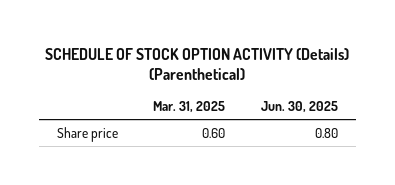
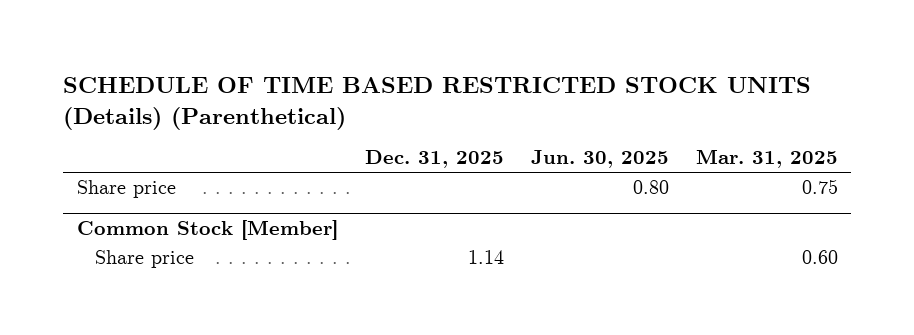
[45,47,350,81] SCHEDULE OF STOCK OPTION ACTIVITY (Details) (Parenthetical) -> [62,77,811,130] SCHEDULE OF TIME BASED RESTRICTED STOCK UNITS (Details) (Parenthetical)
none -> [364,150,504,169] Dec. 31, 2025
[202,127,226,138] 0.60 -> [801,179,838,195] 0.75
none -> [76,219,338,240] Common Stock [Member]
none -> [95,250,195,269] Share price

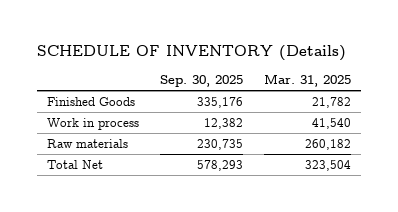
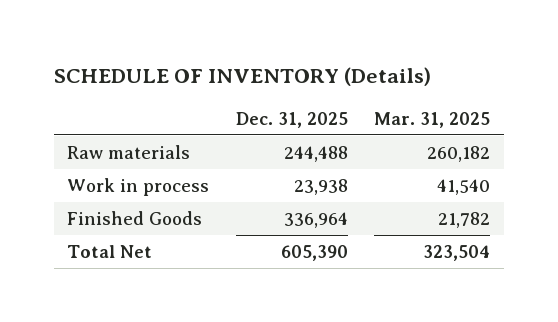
[159,74,243,87] Sep. 30, 2025 -> none
none -> [235,111,348,128] Dec. 31, 2025
[47,118,140,131] Work in process -> [67,178,210,197] Work in process
[47,97,136,107] Finished Goods -> [67,211,203,226] Finished Goods

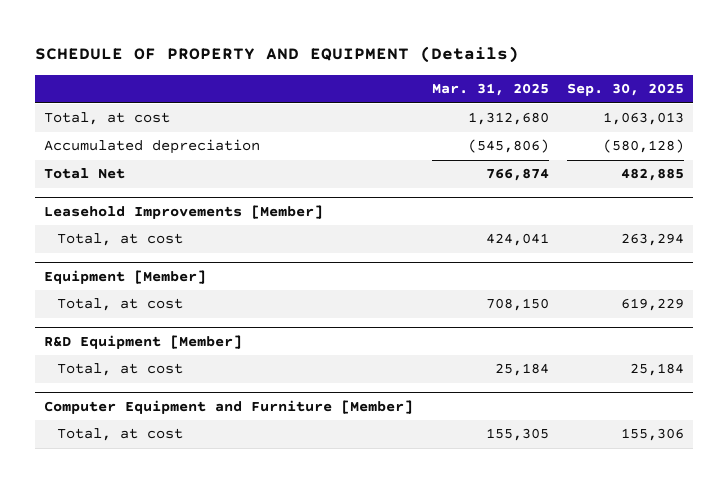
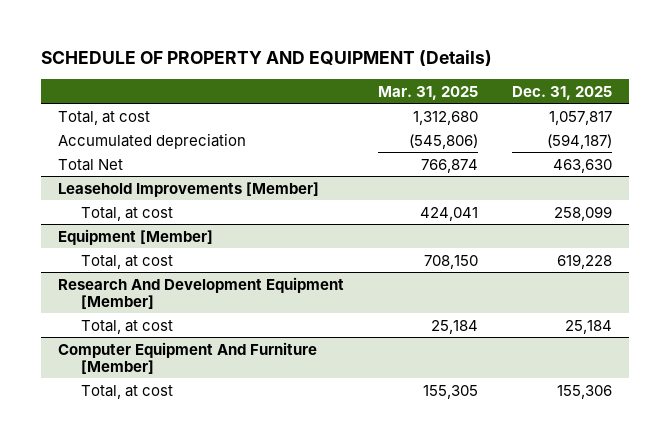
[566,83,684,97] Sep. 30, 2025 -> none
none -> [511,85,612,100] Dec. 31, 2025
[44,334,243,349] R&D Equipment [Member] -> [57,276,344,309] Research And Development Equipment [Member]
[44,399,414,414] Computer Equipment and Furniture [Member] -> [57,341,317,374] Computer Equipment And Furniture [Member]

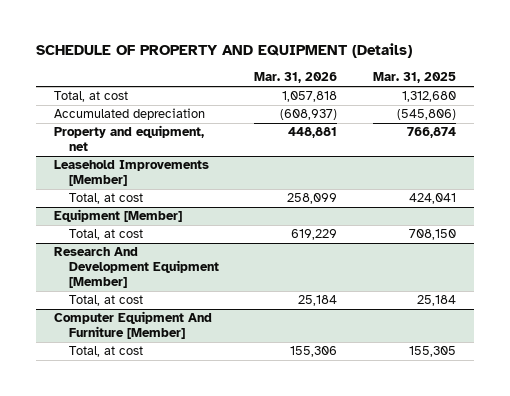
[511,85,612,100] Dec. 31, 2025 -> none
none -> [254,72,338,84] Mar. 31, 2026
[57,158,123,171] Total Net -> [53,125,204,152] Property and equipment, net

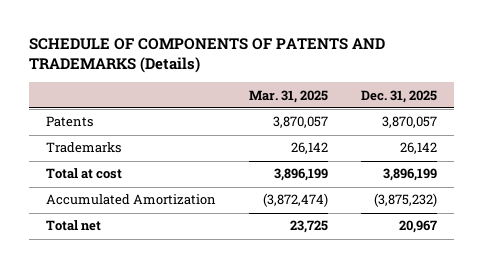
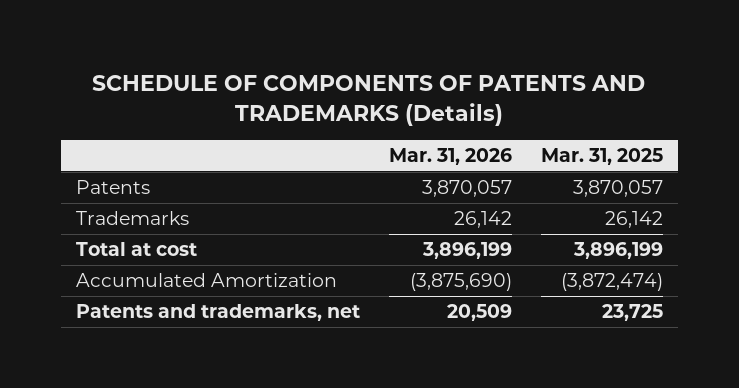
[361,89,438,103] Dec. 31, 2025 -> none
none -> [388,147,512,165] Mar. 31, 2026
[45,220,101,232] Total net -> [75,304,360,322] Patents and trademarks, net

